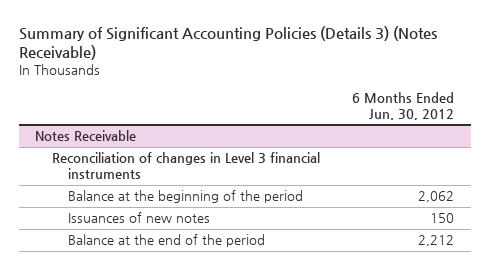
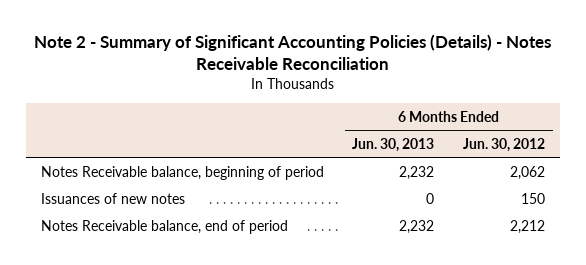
[18,26,437,61] Summary of Significant Accounting Policies (Details 3) (Notes Receivable) -> [33,34,551,71] Note 2 - Summary of Significant Accounting Policies (Details) - Notes Receivable Reconciliation
none -> [352,137,435,152] Jun. 30, 2013
[34,130,136,142] Notes Receivable -> none
[51,152,320,180] Reconciliation of changes in Level 3 financial instruments -> none
[68,190,304,204] Balance at the beginning of the period -> [40,165,324,180] Notes Receivable balance, beginning of period
[68,234,266,248] Balance at the end of the period -> [40,219,288,234] Notes Receivable balance, end of period

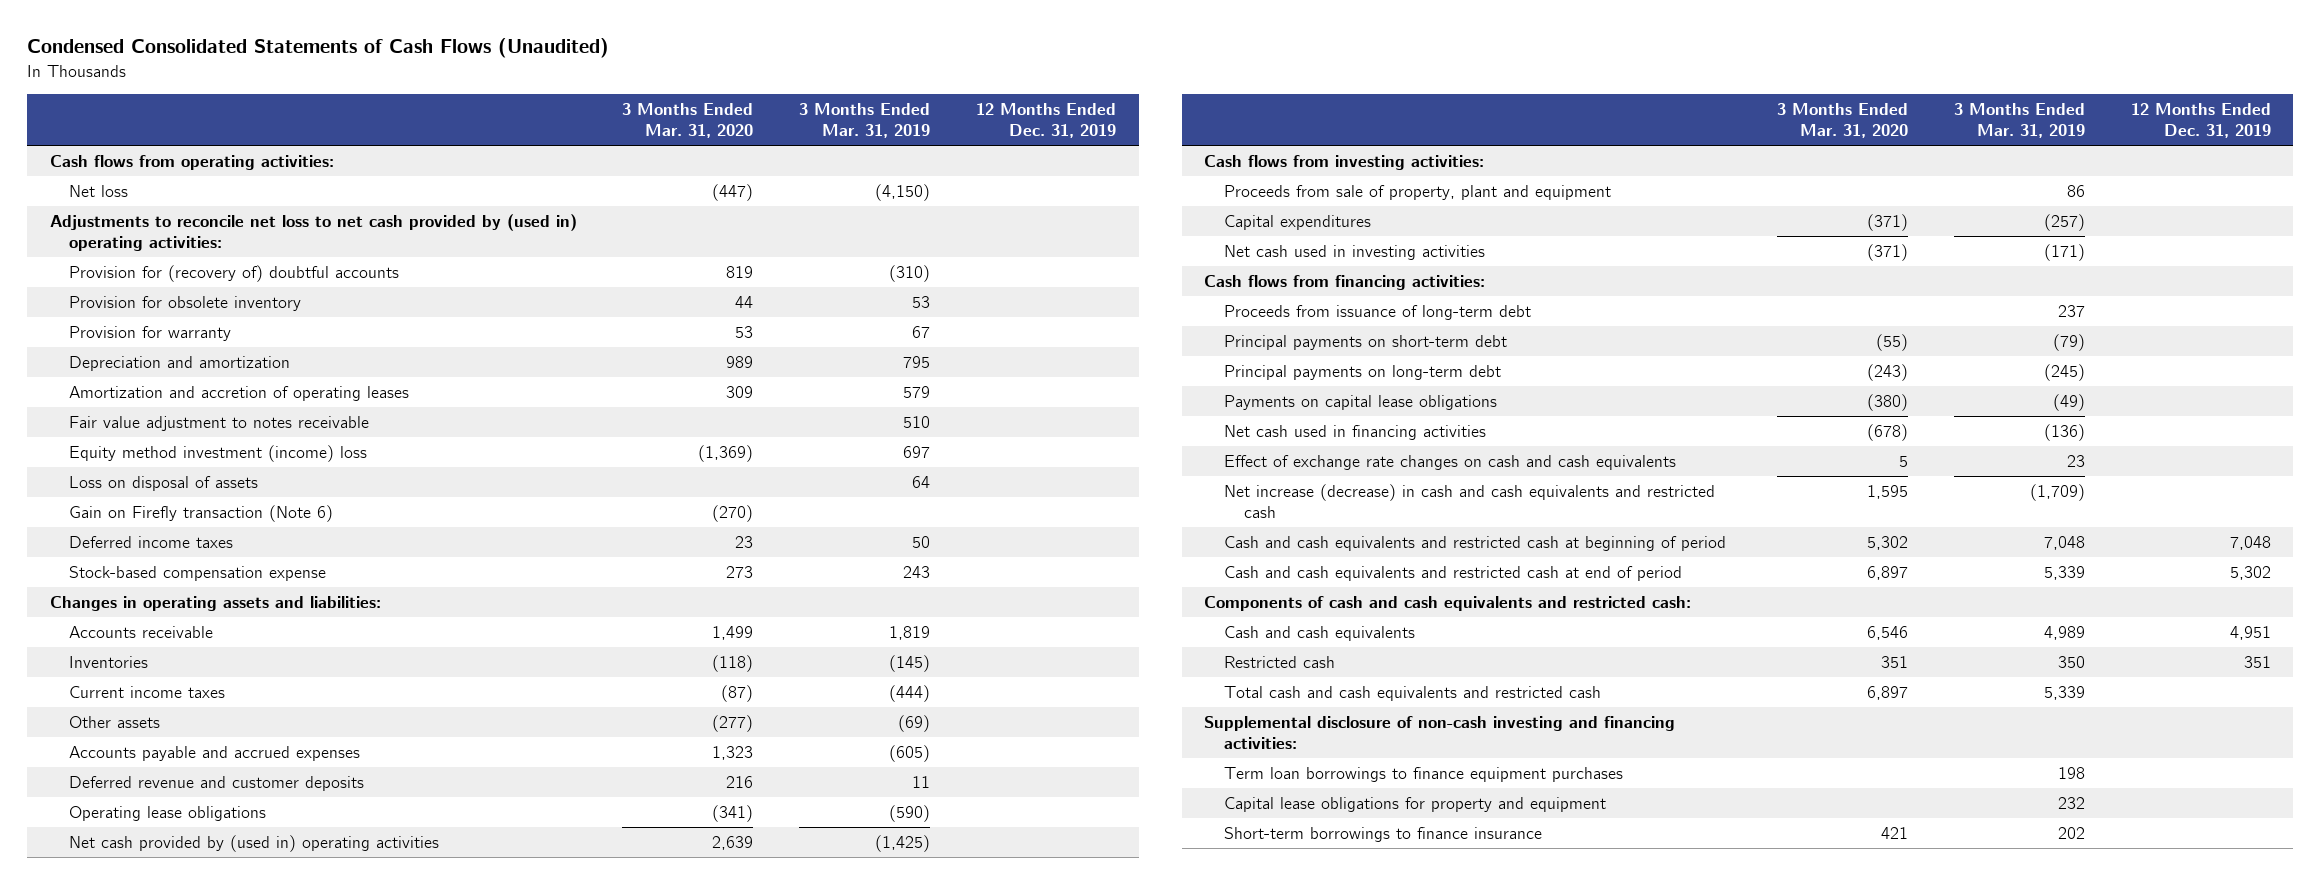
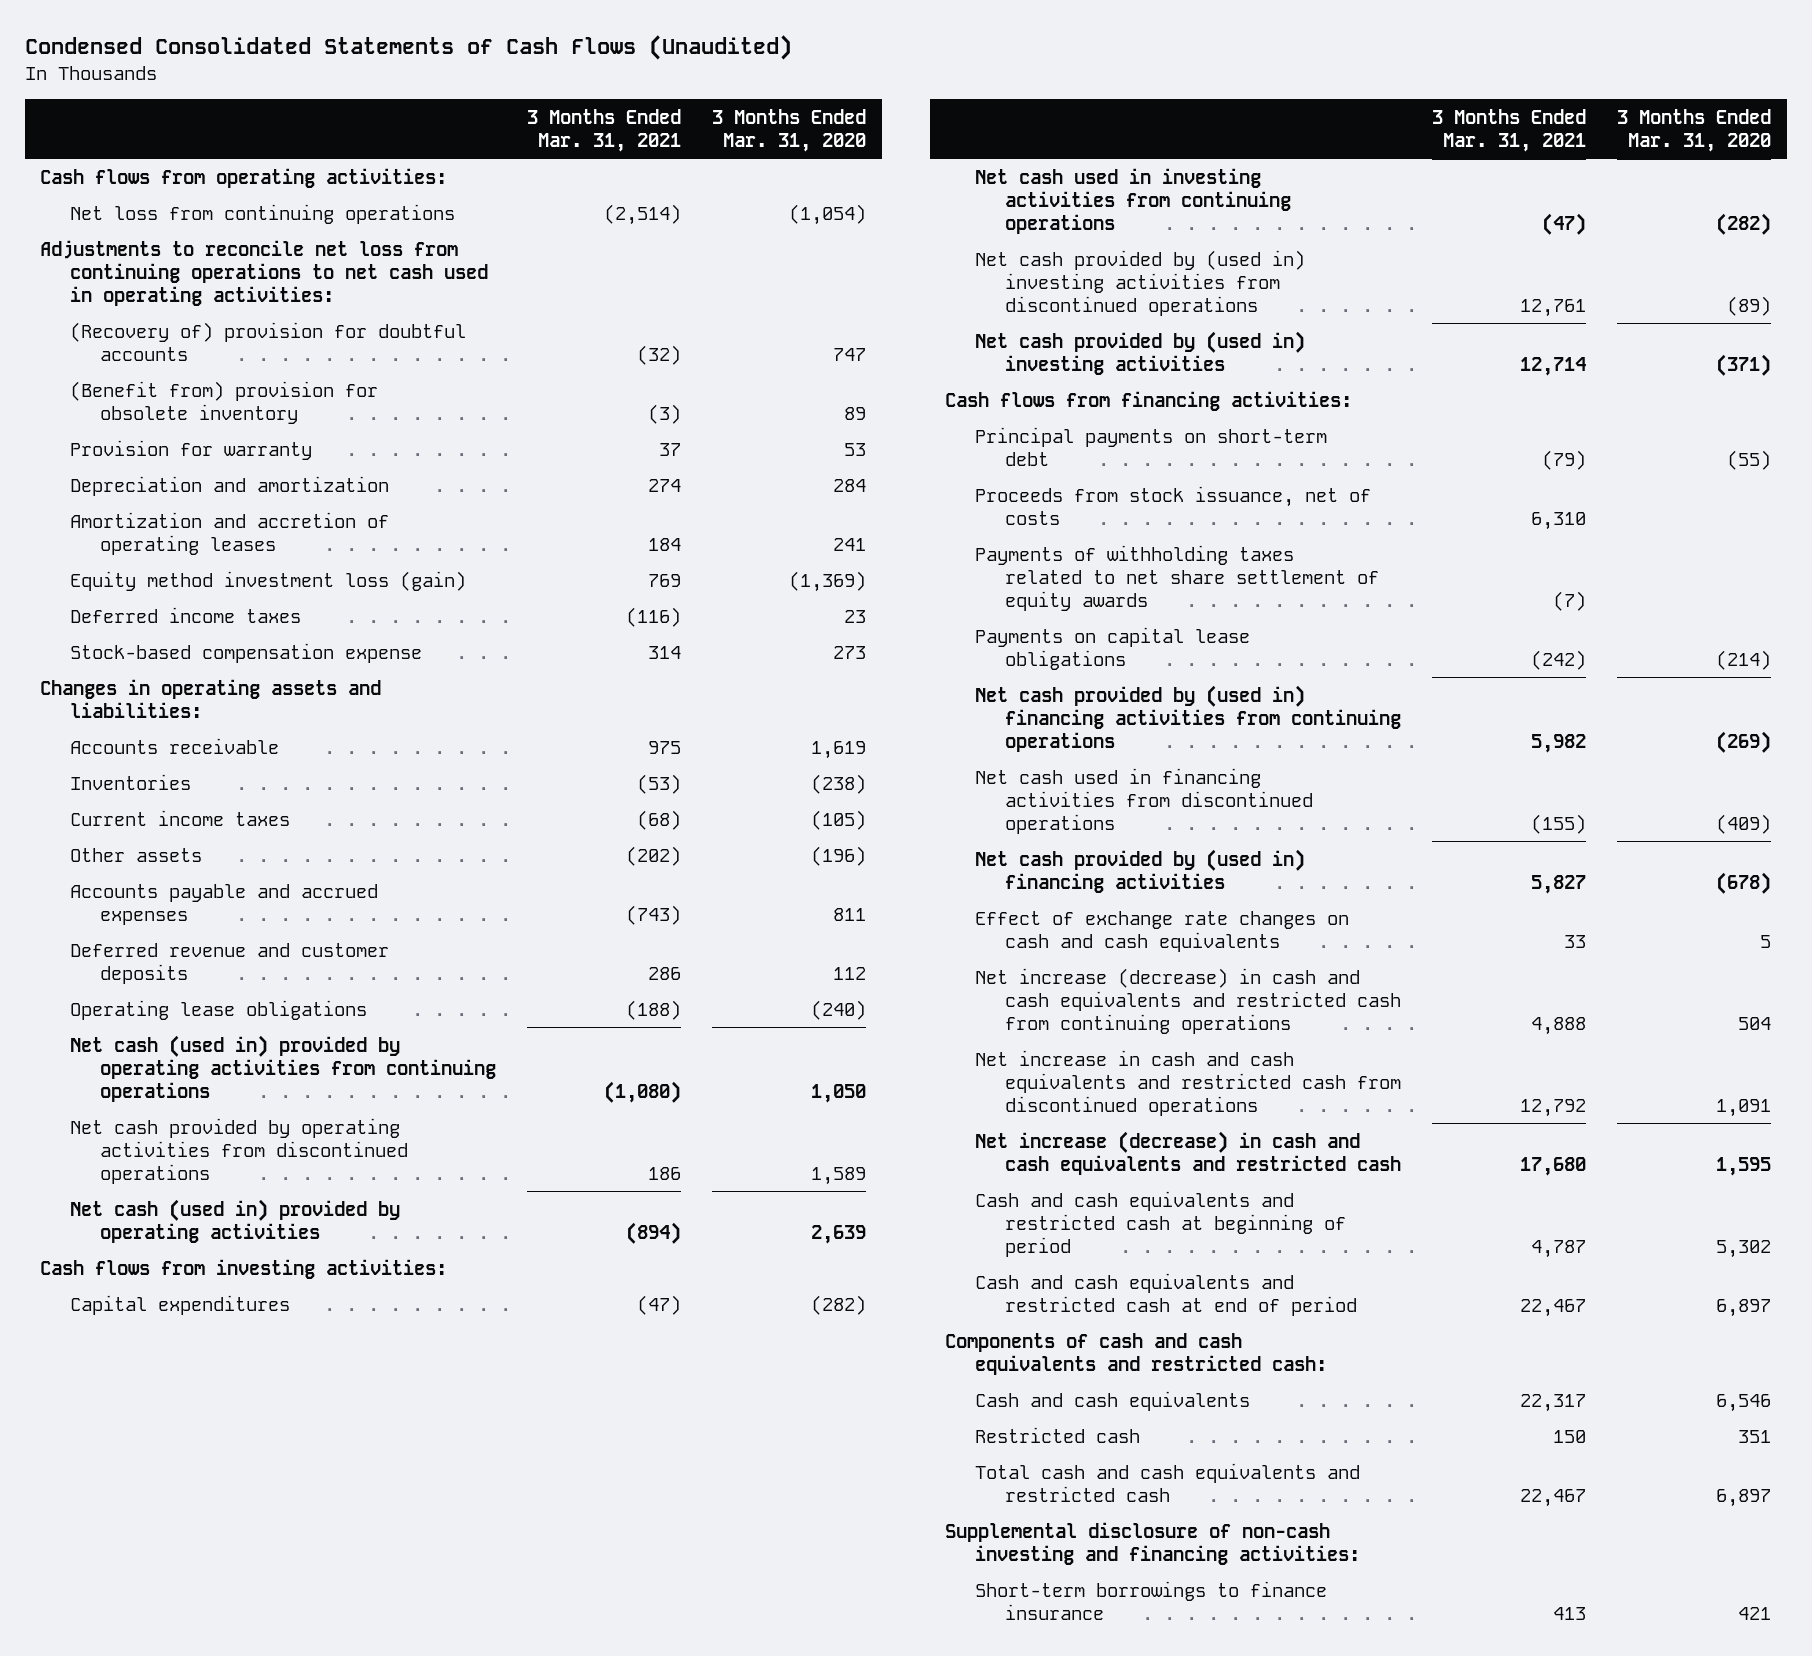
[798,102,930,139] 3 Months Ended Mar. 31, 2019 -> none
[975,102,1116,139] 12 Months Ended Dec. 31, 2019 -> none
none -> [527,108,682,153] 3 Months Ended Mar. 31, 2021
[69,184,129,197] Net loss -> none
none -> [70,203,456,224] Net loss from continuing operations
[49,213,577,252] Adjustments to reconcile net loss to net cash provided by (used in) operating activities: -> [40,239,489,307] Adjustments to reconcile net loss from continuing operations to net cash used in operating activities:
[69,264,400,282] Provision for (recovery of) doubtful accounts -> [70,321,467,361] (Recovery of) provision for doubtful accounts
[726,265,754,278] 819 -> [833,347,867,361] 747
[69,295,302,311] Provision for obsolete inventory -> [70,380,379,424] (Benefit from) provision for obsolete inventory
[735,295,754,308] 44 -> [844,406,867,420] 89
[69,415,370,431] Fair value adjustment to notes receivable -> none
[69,475,259,491] Loss on disposal of assets -> none
[69,504,334,522] Gain on Firefly transaction (Note 6) -> none
[726,355,754,368] 989 -> [833,478,867,492] 284
[726,385,754,398] 309 -> [833,537,867,551] 241
[69,444,368,462] Equity method investment (income) loss -> [70,570,467,591] Equity method investment loss (gain)
[712,625,754,640] 1,499 -> [811,740,867,759] 1,619
[712,654,754,672] (118) -> [811,773,867,794] (238)
[721,684,754,702] (87) -> [811,809,867,830] (105)
[712,714,754,732] (277) -> [811,845,867,866] (196)
[712,745,754,760] 1,323 -> [833,907,867,921] 811
[726,775,754,788] 216 -> [833,966,867,980] 112
[712,804,754,822] (341) -> [811,999,867,1020] (240)
none -> [70,1034,496,1103] Net cash (used in) provided by operating activities from continuing operations
none -> [70,1117,408,1185] Net cash provided by operating activities from discontinued operations
[69,834,440,852] Net cash provided by (used in) operating activities -> [70,1198,401,1243] Net cash (used in) provided by operating activities
[1224,184,1612,200] Proceeds from sale of property, plant and equipment -> none
[1867,213,1909,231] (371) -> [811,1294,867,1315] (282)
none -> [975,167,1291,235] Net cash used in investing activities from continuing operations
none -> [975,249,1306,317] Net cash provided by (used in) investing activities from discontinued operations
[1224,244,1486,260] Net cash used in investing activities -> [975,330,1306,375] Net cash provided by (used in) investing activities
[1224,304,1532,320] Proceeds from issuance of long-term debt -> none
[1224,364,1502,380] Principal payments on long-term debt -> none
none -> [975,485,1372,525] Proceeds from stock issuance, net of costs
none -> [975,544,1379,612] Payments of withholding taxes related to net share settlement of equity awards
[1867,393,1909,411] (380) -> [1716,649,1772,670] (214)
none -> [975,684,1401,753] Net cash provided by (used in) financing activities from continuing operations
none -> [975,767,1313,835] Net cash used in financing activities from discontinued operations
[1224,424,1487,440] Net cash used in financing activities -> [975,848,1306,893] Net cash provided by (used in) financing activities
none -> [975,967,1401,1035] Net increase (decrease) in cash and cash equivalents and restricted cash from continuing operations
none -> [975,1049,1401,1117] Net increase in cash and cash equivalents and restricted cash from discontinued operations
[1224,766,1624,782] Term loan borrowings to finance equipment purchases -> none
[1224,796,1607,812] Capital lease obligations for property and equipment -> none

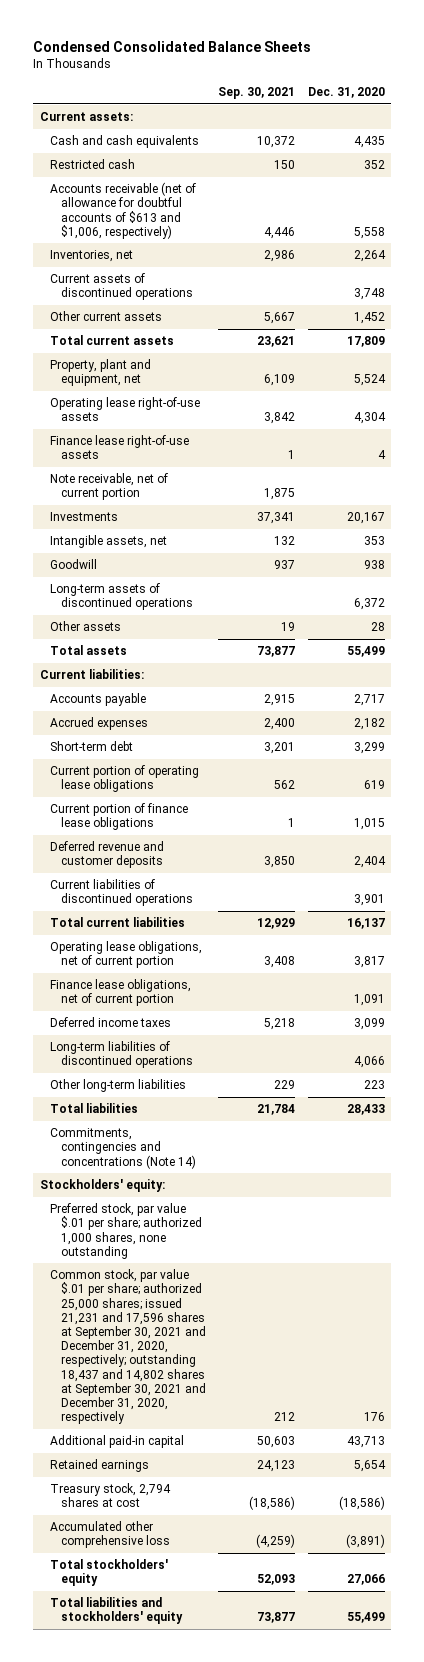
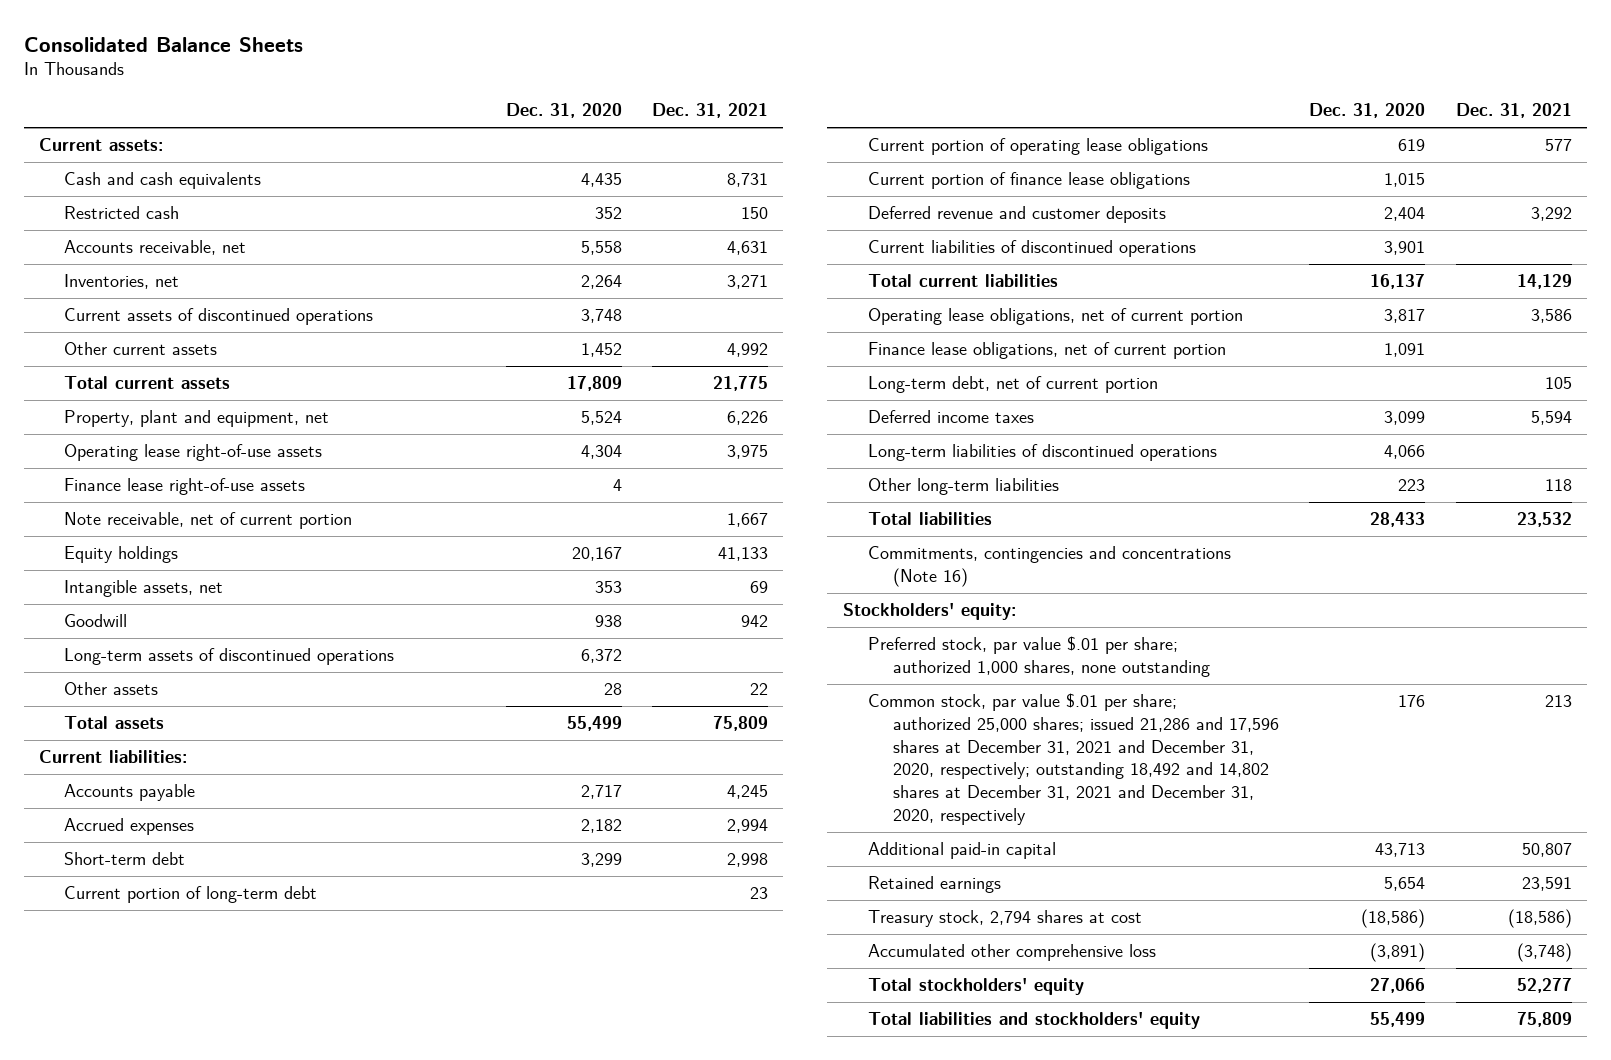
[33,40,312,52] Condensed Consolidated Balance Sheets -> [24,36,304,52] Consolidated Balance Sheets
[218,87,296,100] Sep. 30, 2021 -> none
none -> [652,103,769,119] Dec. 31, 2021
[50,182,197,239] Accounts receivable (net of allowance for doubtful accounts of $613 and $1,006, respectively) -> [64,240,247,256] Accounts receivable, net
[50,512,119,522] Investments -> [64,546,179,564] Equity holdings
none -> [64,886,318,904] Current portion of long-term debt
none -> [867,376,1158,394] Long-term debt, net of current portion
[50,1128,196,1169] Commitments, contingencies and concentrations (Note 14) -> [867,546,1231,588] Commitments, contingencies and concentrations (Note 16)
[50,1269,206,1425] Common stock, par value $.01 per share; authorized 25,000 shares; issued 21,231 and 17,596 shares at September 30, 2021 and December 31, 2020, respectively; outstanding 18,437 and 14,802 shares at September 30, 2021 and December 31, 2020, respectively -> [867,693,1279,825] Common stock, par value $.01 per share; authorized 25,000 shares; issued 21,286 and 17,596 shares at December 31, 2021 and December 31, 2020, respectively; outstanding 18,492 and 14,802 shares at December 31, 2021 and December 31, 2020, respectively

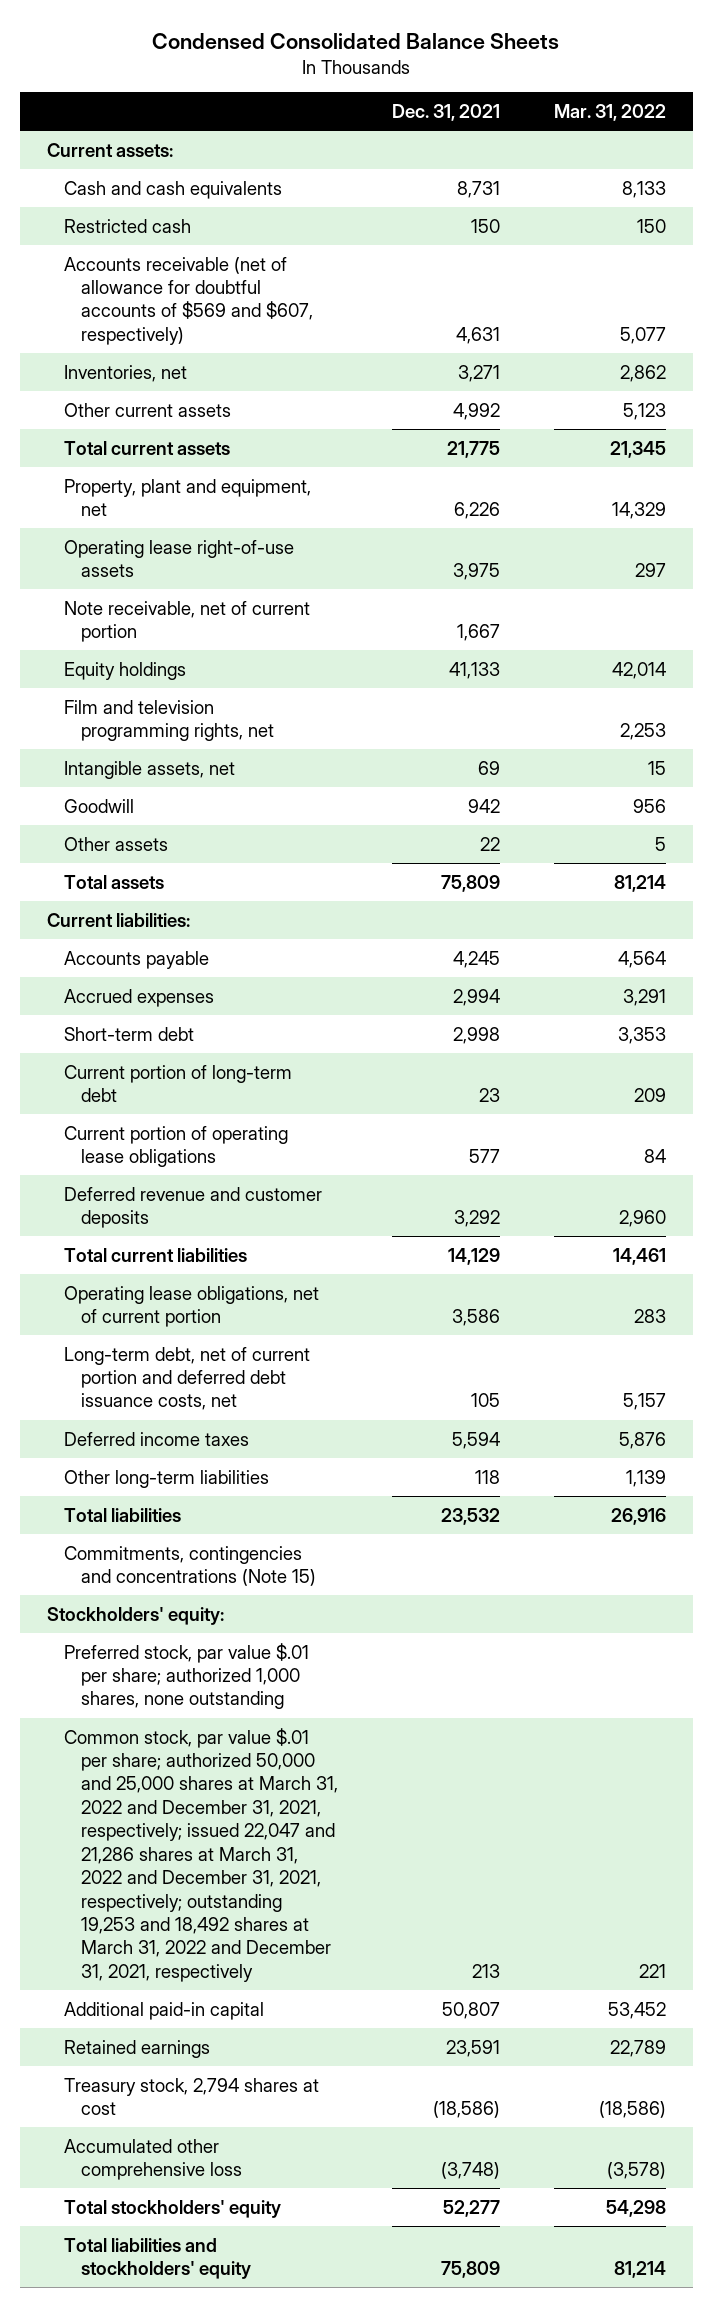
[24,36,304,52] Consolidated Balance Sheets -> [152,32,560,49] Condensed Consolidated Balance Sheets
[505,103,622,119] Dec. 31, 2020 -> none
none -> [553,104,666,122] Mar. 31, 2022
[64,240,247,256] Accounts receivable, net -> [63,256,313,345] Accounts receivable (net of allowance for doubtful accounts of $569 and $607, respectively)
[64,308,374,326] Current assets of discontinued operations -> none
[64,478,306,496] Finance lease right-of-use assets -> none
none -> [63,699,274,742] Film and television programming rights, net
[64,648,395,666] Long-term assets of discontinued operations -> none
[867,172,1190,190] Current portion of finance lease obligations -> none
[867,240,1196,258] Current liabilities of discontinued operations -> none
[867,342,1226,360] Finance lease obligations, net of current portion -> none
[867,376,1158,394] Long-term debt, net of current portion -> [63,1346,310,1411] Long-term debt, net of current portion and deferred debt issuance costs, net
[867,444,1217,462] Long-term liabilities of discontinued operations -> none
[867,546,1231,588] Commitments, contingencies and concentrations (Note 16) -> [63,1545,316,1587] Commitments, contingencies and concentrations (Note 15)
[867,693,1279,825] Common stock, par value $.01 per share; authorized 25,000 shares; issued 21,286 and 17,596 shares at December 31, 2021 and December 31, 2020, respectively; outstanding 18,492 and 14,802 shares at December 31, 2021 and December 31, 2020, respectively -> [63,1727,338,1982] Common stock, par value $.01 per share; authorized 50,000 and 25,000 shares at March 31, 2022 and December 31, 2021, respectively; issued 22,047 and 21,286 shares at March 31, 2022 and December 31, 2021, respectively; outstanding 19,253 and 18,492 shares at March 31, 2022 and December 31, 2021, respectively

